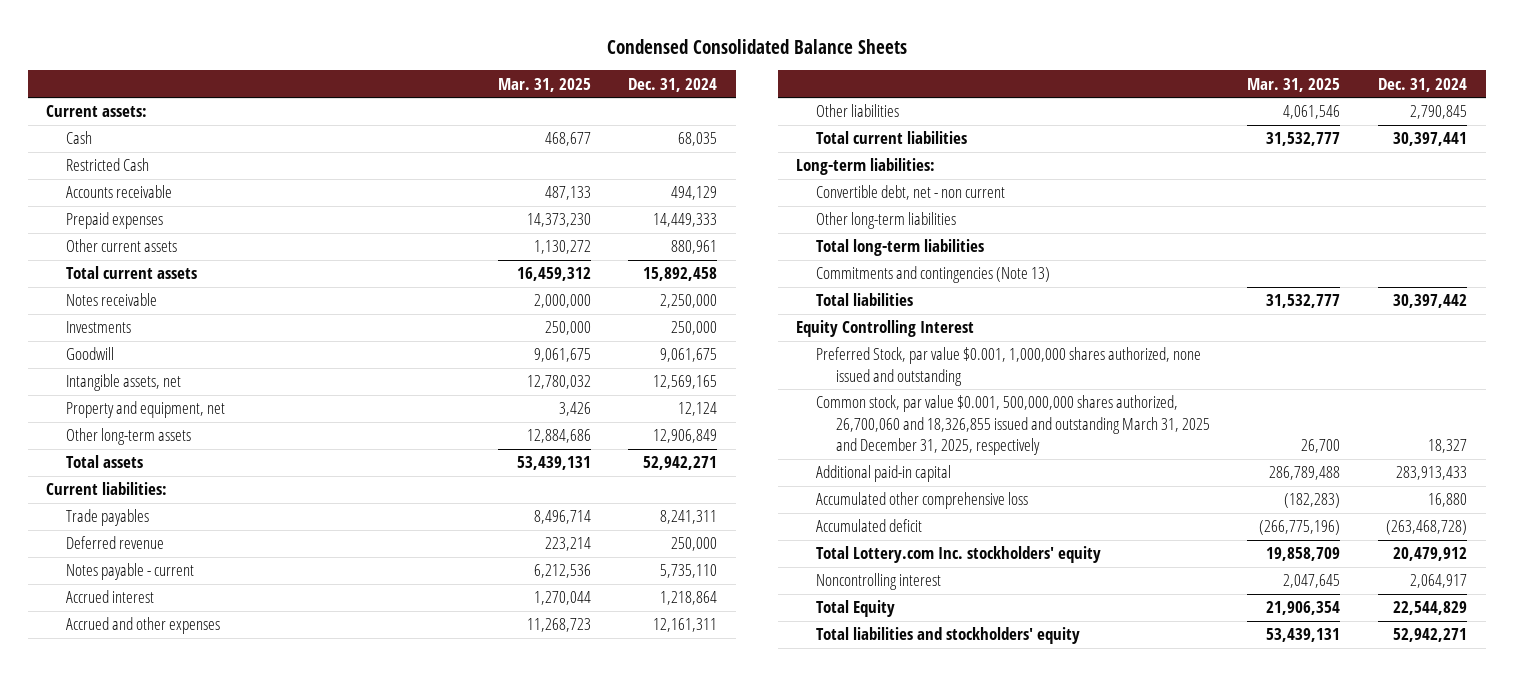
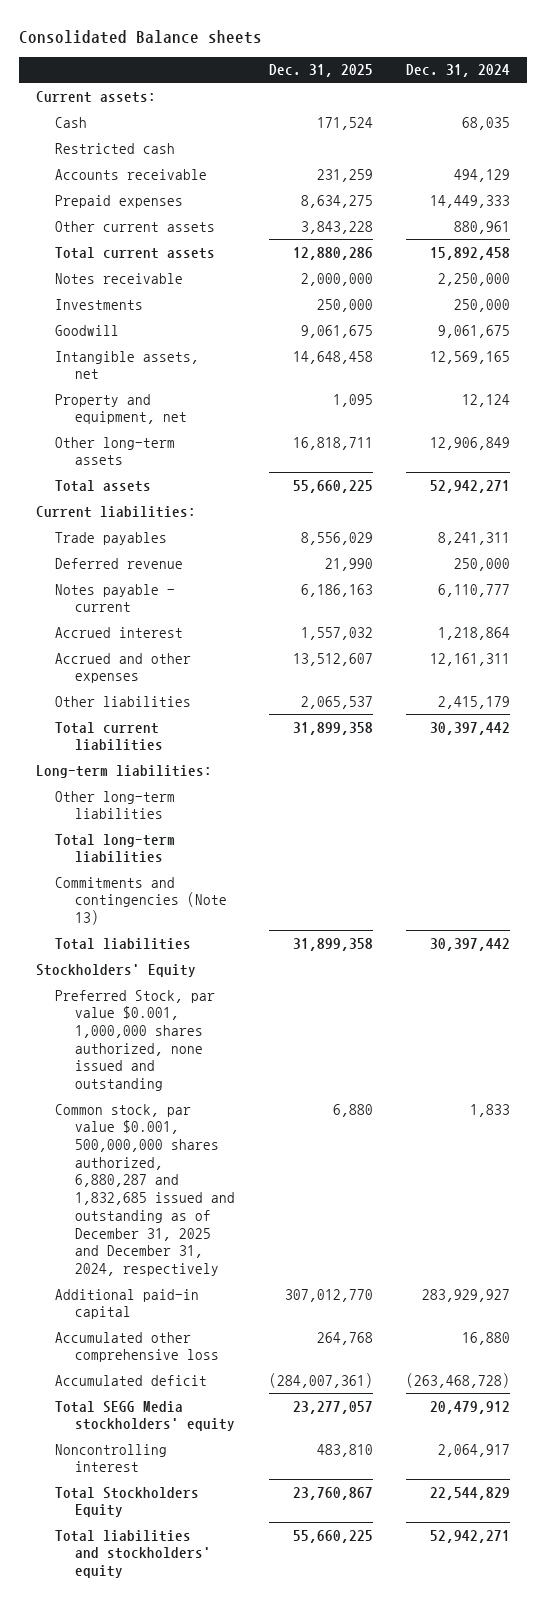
[606,38,907,54] Condensed Consolidated Balance Sheets -> [18,29,262,44] Consolidated Balance sheets
[497,77,591,92] Mar. 31, 2025 -> none
none -> [268,64,373,78] Dec. 31, 2025
[66,158,150,172] Restricted Cash -> [55,142,176,154] Restricted cash
[660,564,718,579] 5,735,110 -> [438,583,511,597] 6,110,777
[1409,105,1467,120] 2,790,845 -> [438,695,511,709] 2,415,179
[1392,132,1467,147] 30,397,441 -> [430,721,511,735] 30,397,442
[816,185,1006,201] Convertible debt, net - non current -> none
[796,320,975,338] Equity Controlling Interest -> [35,963,196,977] Stockholders' Equity
[816,395,1210,456] Common stock, par value $0.001, 500,000,000 shares authorized, 26,700,060 and 18,326,855 issued and outstanding March 31, 2025 and December 31, 2025, respectively -> [55,1103,235,1277] Common stock, par value $0.001, 500,000,000 shares authorized, 6,880,287 and 1,832,685 issued and outstanding as of December 31, 2025 and December 31, 2024, respectively
[1427,439,1467,454] 18,327 -> [470,1103,511,1117] 1,833
[1395,466,1467,481] 283,913,433 -> [422,1288,511,1302] 283,929,927
[816,546,1102,564] Total Lottery.com Inc. stockholders' equity -> [55,1400,235,1432] Total SEGG Media stockholders' equity
[816,600,896,618] Total Equity -> [55,1486,200,1518] Total Stockholders Equity

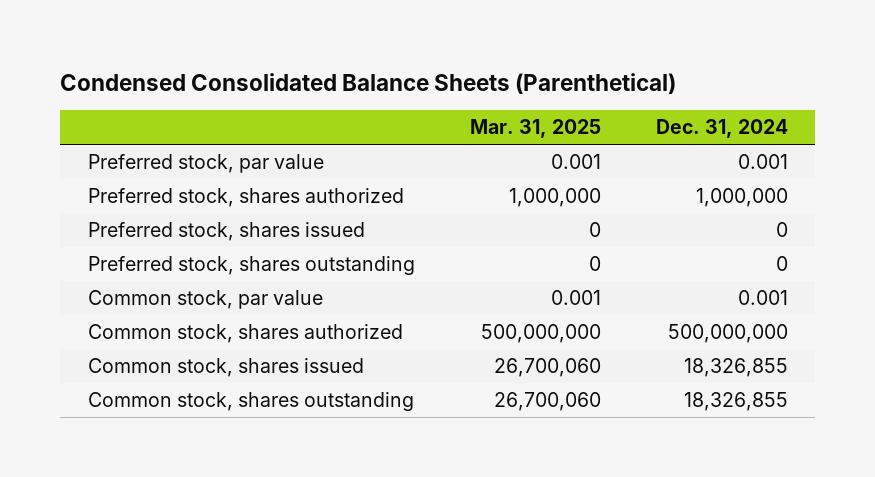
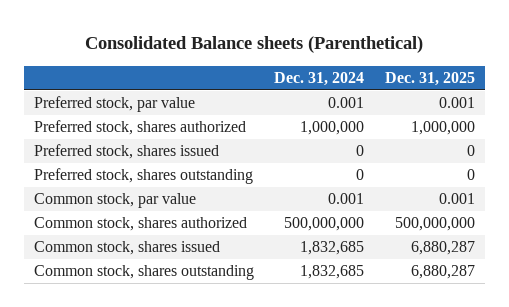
[60,72,677,94] Condensed Consolidated Balance Sheets (Parenthetical) -> [85,36,424,54] Consolidated Balance sheets (Parenthetical)
[469,119,601,139] Mar. 31, 2025 -> none
none -> [384,71,475,86] Dec. 31, 2025
[683,358,788,378] 18,326,855 -> [300,241,365,256] 1,832,685
[683,392,788,412] 18,326,855 -> [300,265,365,280] 1,832,685

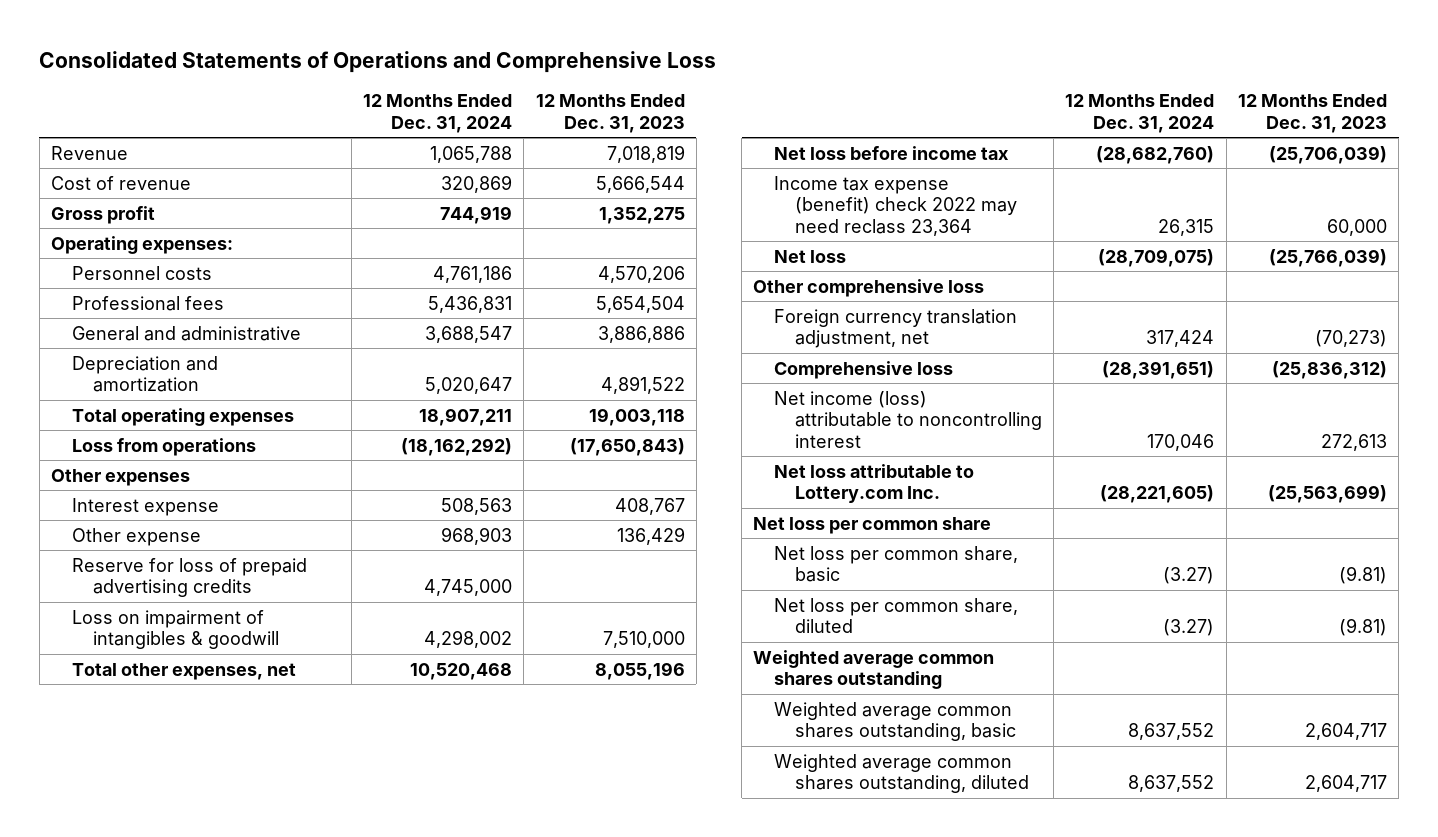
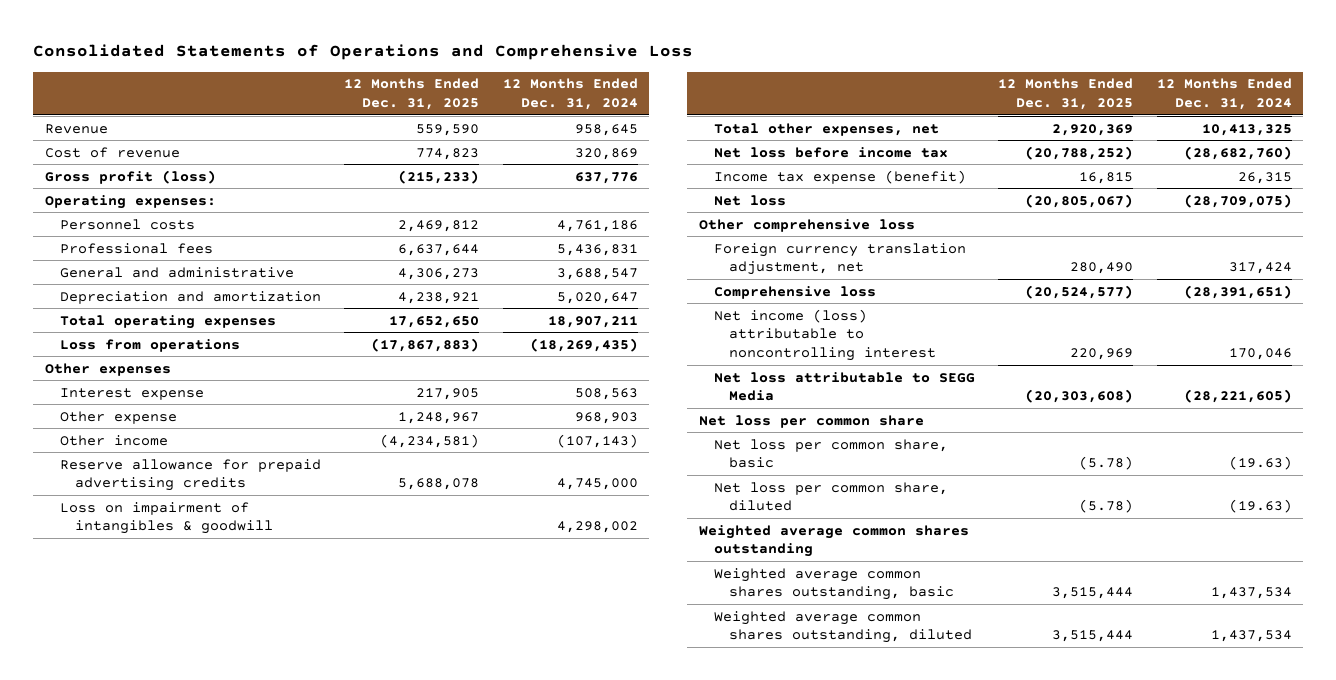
[535,94,685,133] 12 Months Ended Dec. 31, 2023 -> none
none -> [344,78,480,111] 12 Months Ended Dec. 31, 2025
[430,145,513,163] 1,065,788 -> [574,123,638,136] 958,645
[51,205,156,224] Gross profit -> [44,169,216,184] Gross profit (loss)
[440,205,513,224] 744,919 -> [574,171,638,184] 637,776
[401,437,513,456] (18,162,292) -> [529,337,638,352] (18,269,435)
none -> [59,434,168,446] Other income
[71,557,307,598] Reserve for loss of prepaid advertising credits -> [59,458,321,492] Reserve allowance for prepaid advertising credits
[410,662,513,680] 10,520,468 -> [1201,123,1292,136] 10,413,325
[774,175,1017,236] Income tax expense (benefit) check 2022 may need reclass 23,364 -> [713,169,966,184] Income tax expense (benefit)
[774,463,975,504] Net loss attributable to Lottery.com Inc. -> [713,371,975,402] Net loss attributable to SEGG Media
[1163,567,1215,585] (3.27) -> [1228,456,1292,471] (19.63)
[1163,619,1215,637] (3.27) -> [1228,499,1292,514] (19.63)
[1128,723,1215,741] 8,637,552 -> [1210,587,1292,600] 1,437,534
[1128,775,1215,793] 8,637,552 -> [1210,630,1292,643] 1,437,534

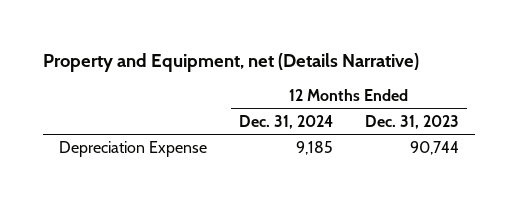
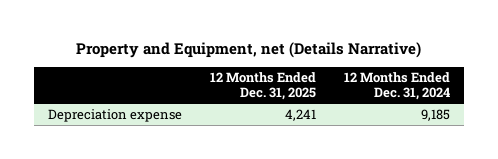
[364,115,459,130] Dec. 31, 2023 -> none
none -> [210,71,317,101] 12 Months Ended Dec. 31, 2025
[58,141,207,158] Depreciation Expense -> [47,109,182,123] Depreciation expense

